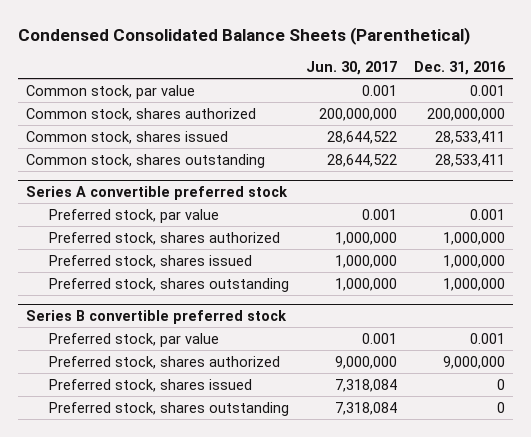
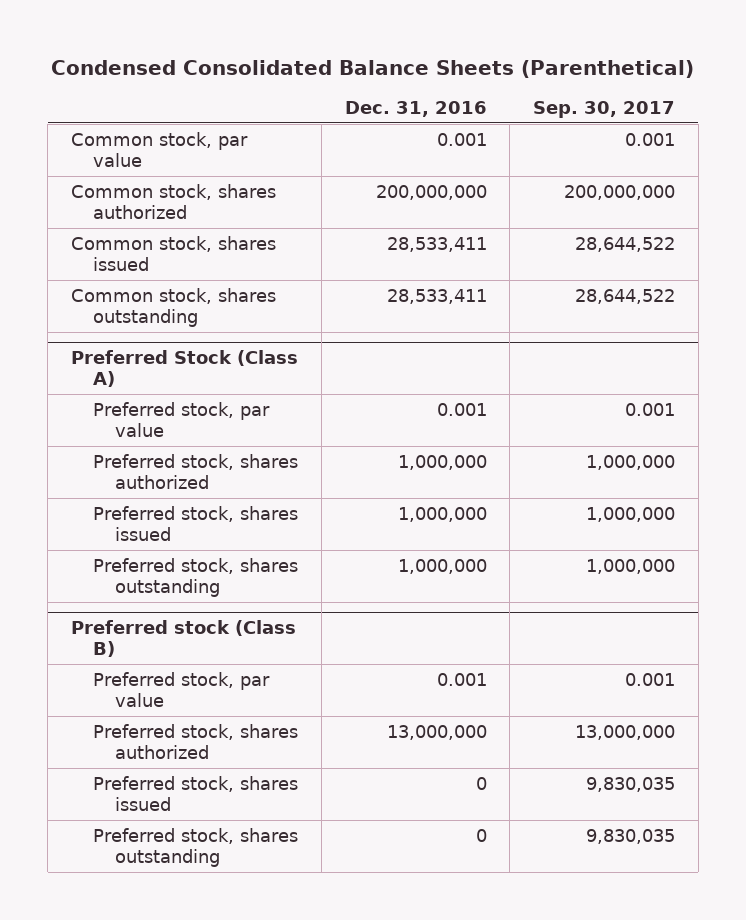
[306,60,398,75] Jun. 30, 2017 -> none
none -> [533,100,676,118] Sep. 30, 2017
[26,185,289,200] Series A convertible preferred stock -> [71,350,299,388] Preferred Stock (Class A)
[26,309,288,324] Series B convertible preferred stock -> [71,620,297,658] Preferred stock (Class B)
[442,355,505,369] 9,000,000 -> [386,724,487,740] 13,000,000

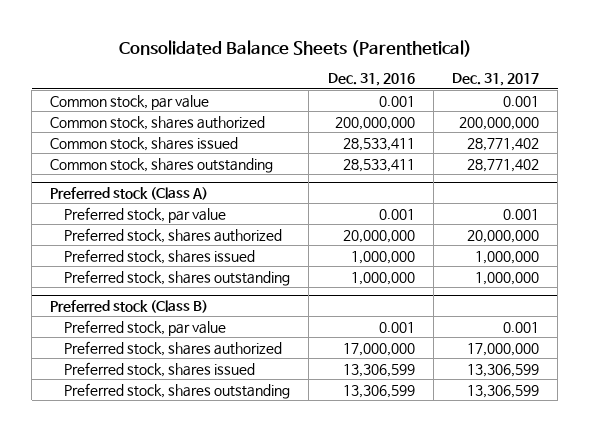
[51,59,695,78] Condensed Consolidated Balance Sheets (Parenthetical) -> [118,39,472,57] Consolidated Balance Sheets (Parenthetical)
[533,100,676,118] Sep. 30, 2017 -> none
none -> [452,73,540,87] Dec. 31, 2017
[71,350,299,388] Preferred Stock (Class A) -> [50,186,209,200] Preferred stock (Class A)
[397,454,487,470] 1,000,000 -> [342,229,415,243] 20,000,000
[386,724,487,740] 13,000,000 -> [342,342,415,356] 17,000,000
[475,776,487,790] 0 -> [342,363,415,377] 13,306,599
[475,828,487,842] 0 -> [342,384,415,398] 13,306,599

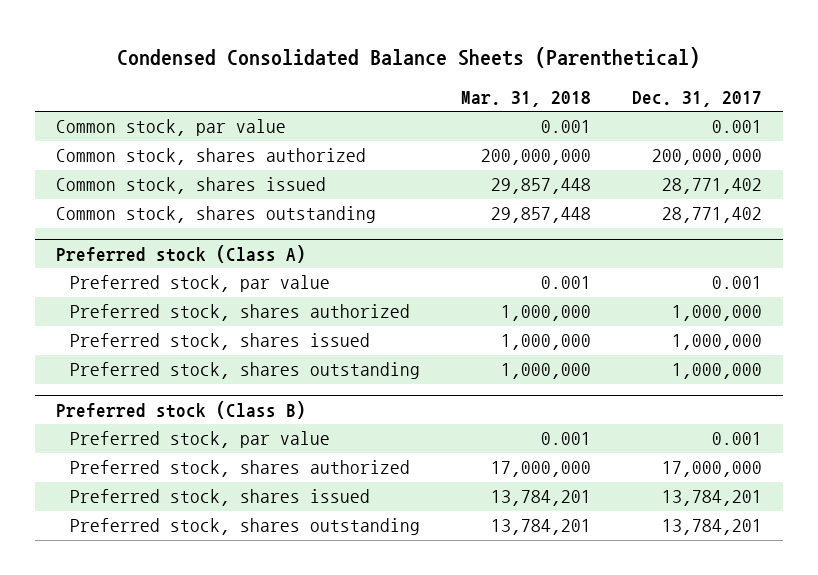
[118,39,472,57] Consolidated Balance Sheets (Parenthetical) -> [116,46,700,68] Condensed Consolidated Balance Sheets (Parenthetical)
[327,73,415,87] Dec. 31, 2016 -> none
none -> [460,90,591,107] Mar. 31, 2018
[467,229,540,243] 20,000,000 -> [672,305,763,322] 1,000,000
[467,363,540,377] 13,306,599 -> [662,490,763,507] 13,784,201
[467,384,540,398] 13,306,599 -> [662,519,763,536] 13,784,201

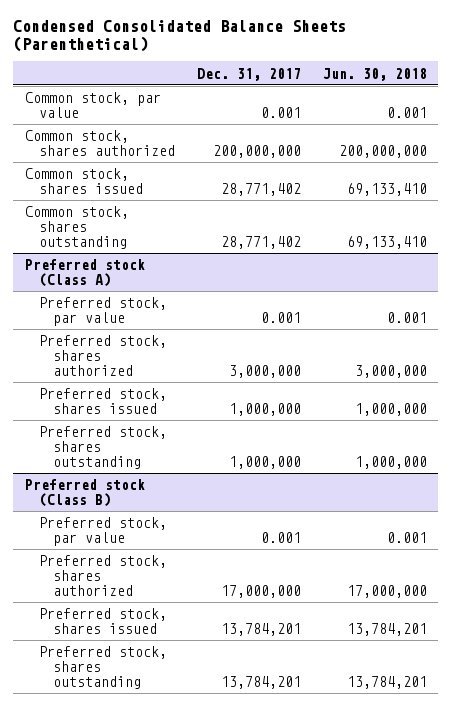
[460,90,591,107] Mar. 31, 2018 -> none
none -> [323,67,428,81] Jun. 30, 2018
[672,305,763,322] 1,000,000 -> [229,365,302,379] 3,000,000

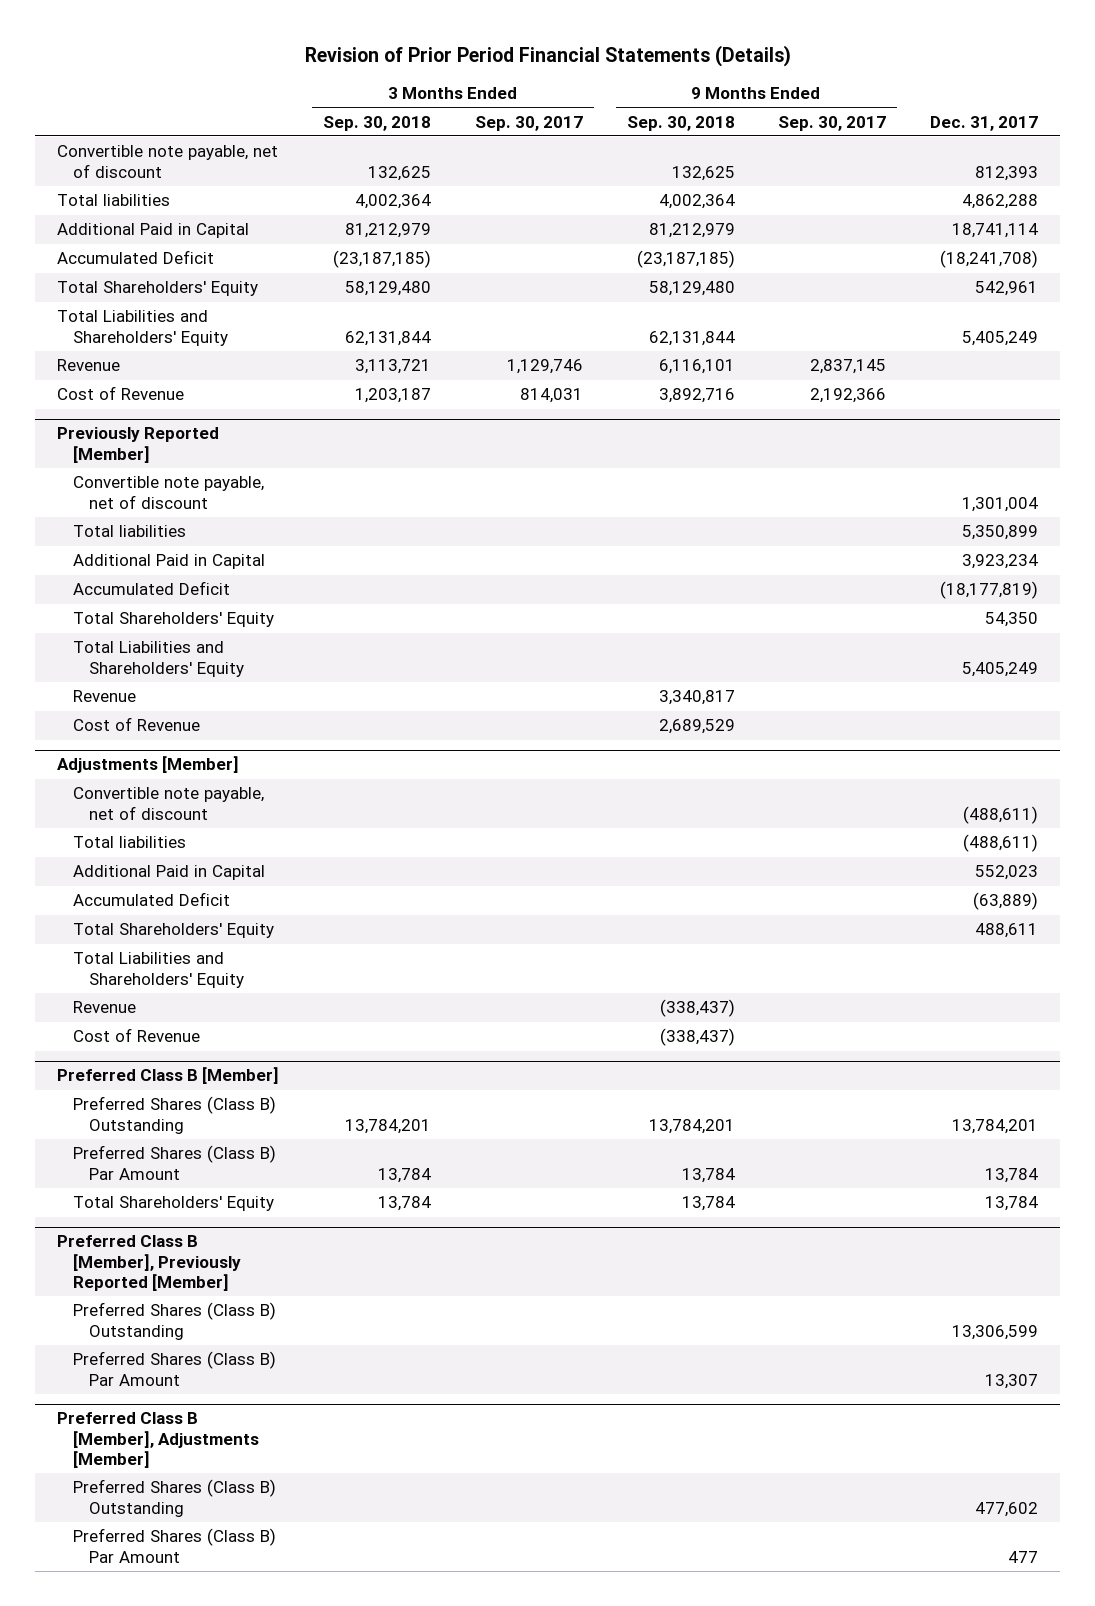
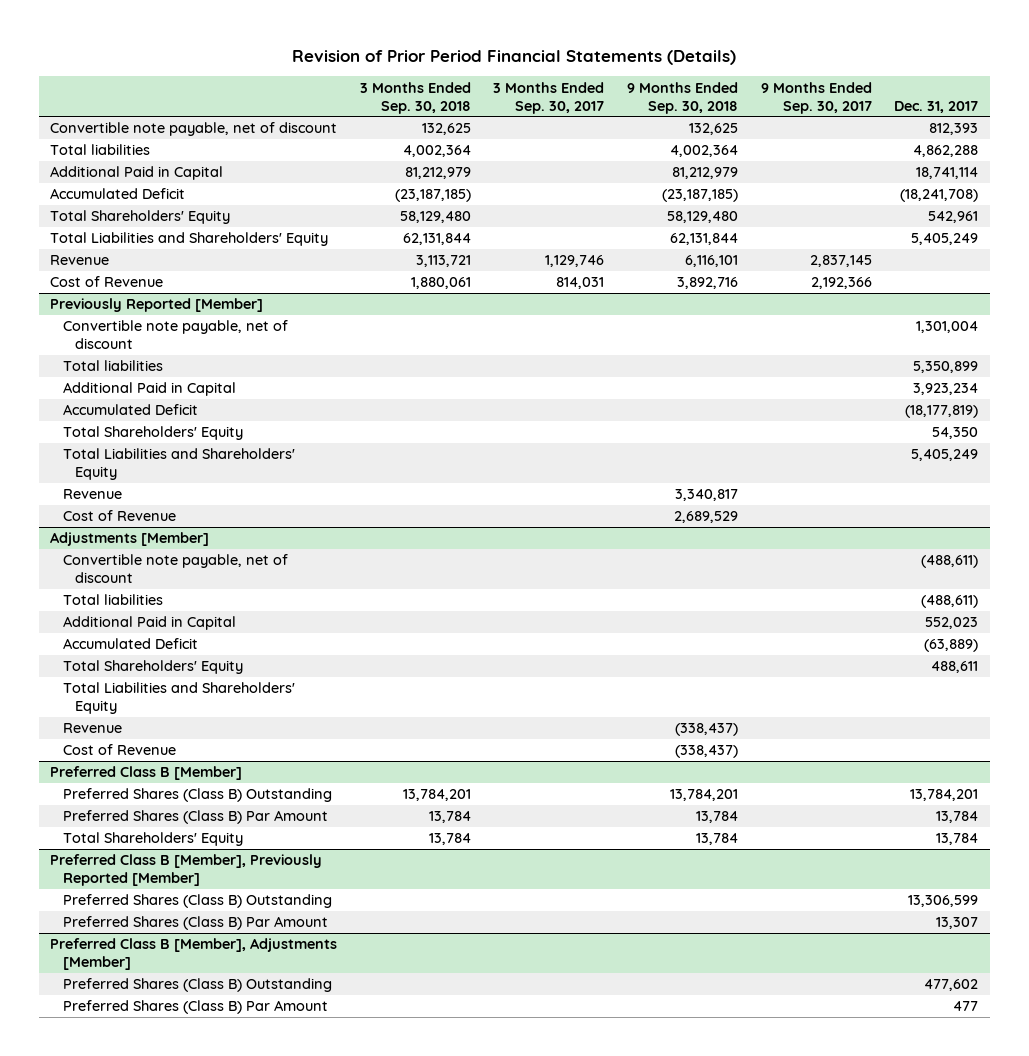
[355,388,432,404] 1,203,187 -> [410,277,471,290] 1,880,061

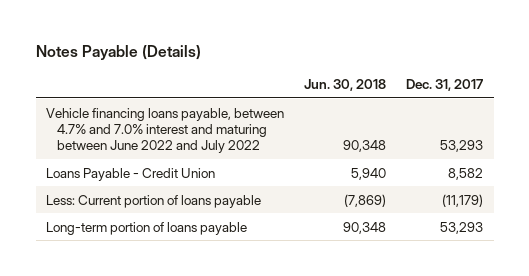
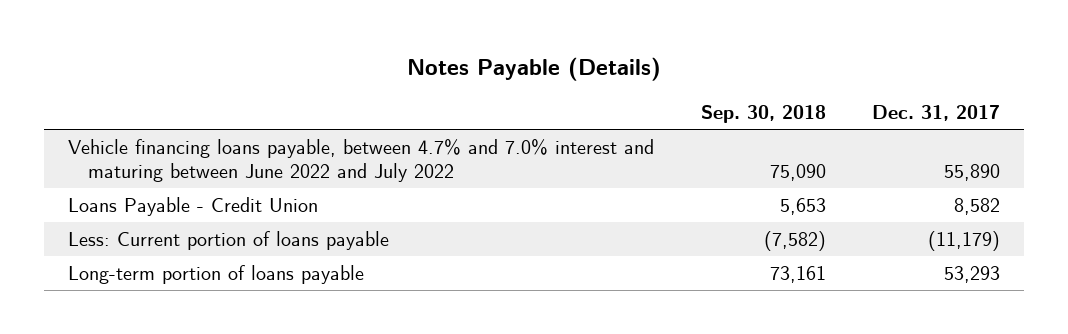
[304,79,387,92] Jun. 30, 2018 -> none
none -> [700,105,826,124] Sep. 30, 2018
[440,140,484,153] 53,293 -> [944,164,1001,182] 55,890

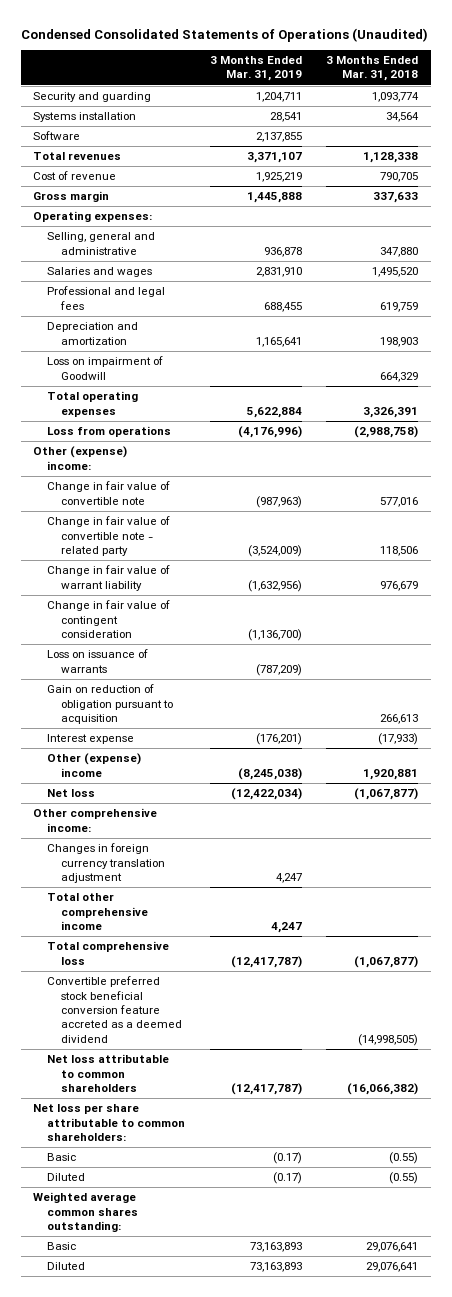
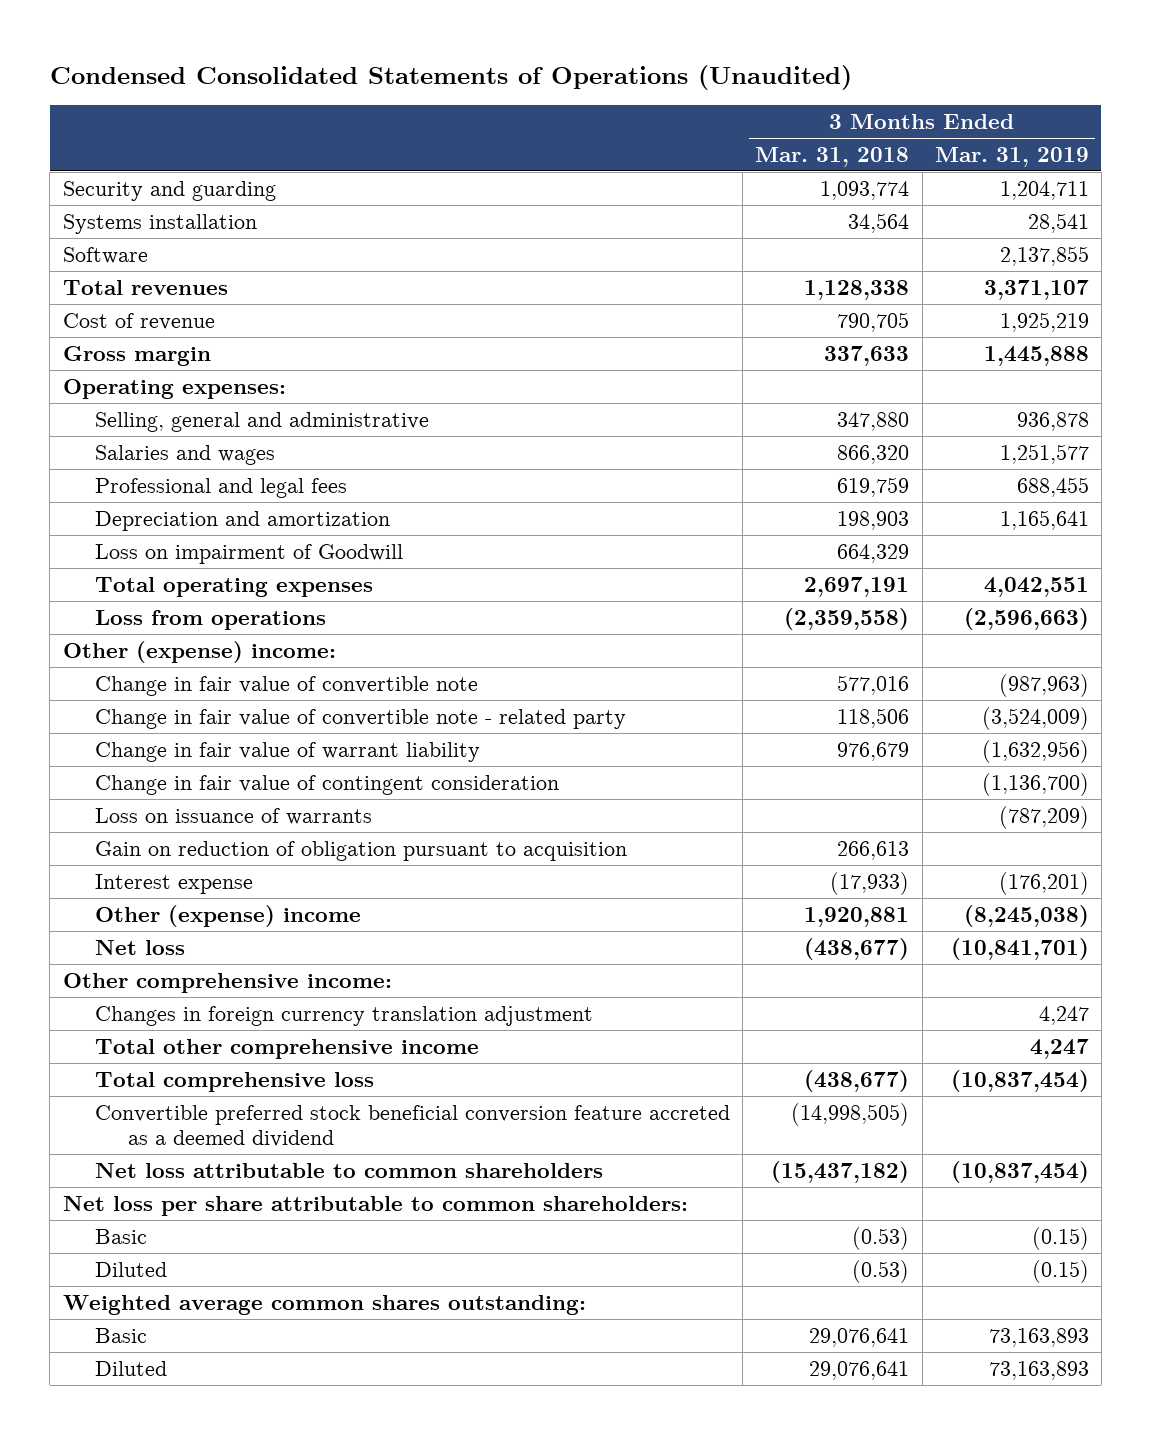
[255,267,302,278] 2,831,910 -> [999,443,1089,464] 1,251,577
[372,267,419,278] 1,495,520 -> [837,444,910,464] 866,320
[246,406,302,418] 5,622,884 -> [983,576,1089,597] 4,042,551
[363,406,419,418] 3,326,391 -> [804,576,910,597] 2,697,191
[237,426,302,439] (4,176,996) -> [963,607,1089,630] (2,596,663)
[354,426,419,439] (2,988,758) -> [784,607,910,630] (2,359,558)
[230,788,302,801] (12,422,034) -> [950,937,1089,960] (10,841,701)
[354,788,419,801] (1,067,877) -> [804,937,910,960] (438,677)
[230,955,302,968] (12,417,787) -> [950,1069,1089,1092] (10,837,454)
[354,955,419,968] (1,067,877) -> [804,1069,910,1092] (438,677)
[230,1082,302,1095] (12,417,787) -> [950,1160,1089,1183] (10,837,454)
[347,1082,419,1095] (16,066,382) -> [771,1160,910,1183] (15,437,182)
[272,1152,302,1165] (0.17) -> [1031,1226,1089,1250] (0.15)
[389,1152,419,1165] (0.55) -> [852,1226,910,1250] (0.53)
[272,1172,302,1185] (0.17) -> [1031,1259,1089,1283] (0.15)
[389,1172,419,1185] (0.55) -> [852,1259,910,1283] (0.53)

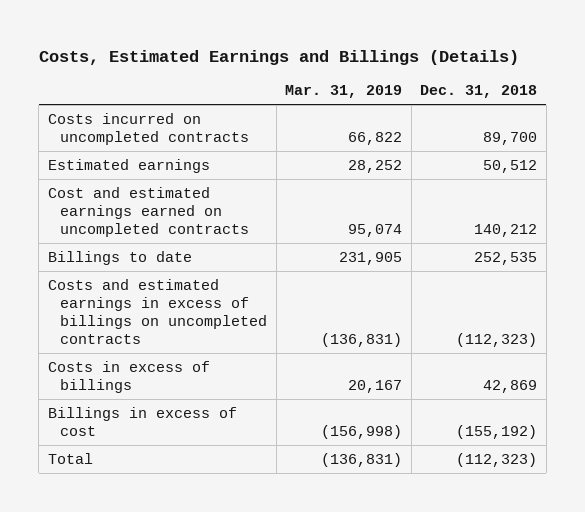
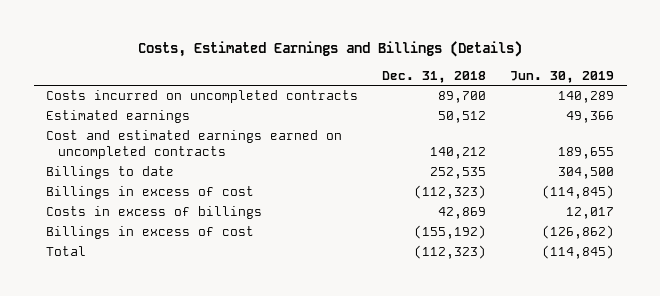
[285,85,403,99] Mar. 31, 2019 -> none
none -> [510,70,615,83] Jun. 30, 2019
[47,278,267,345] Costs and estimated earnings in excess of billings on uncompleted contracts -> [45,186,254,200] Billings in excess of cost

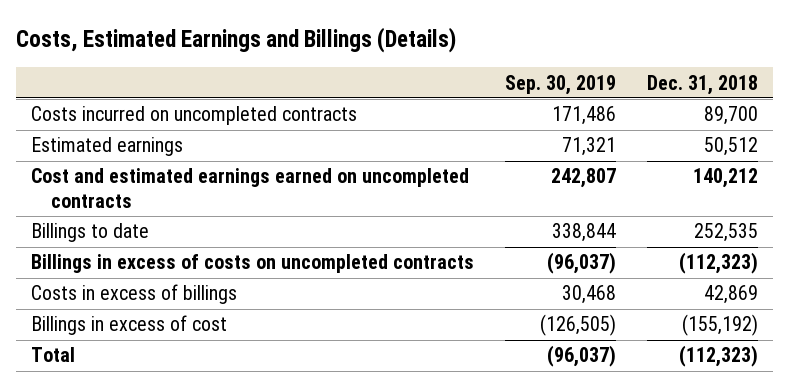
[510,70,615,83] Jun. 30, 2019 -> none
none -> [504,74,616,95] Sep. 30, 2019
[45,186,254,200] Billings in excess of cost -> [31,254,475,274] Billings in excess of costs on uncompleted contracts

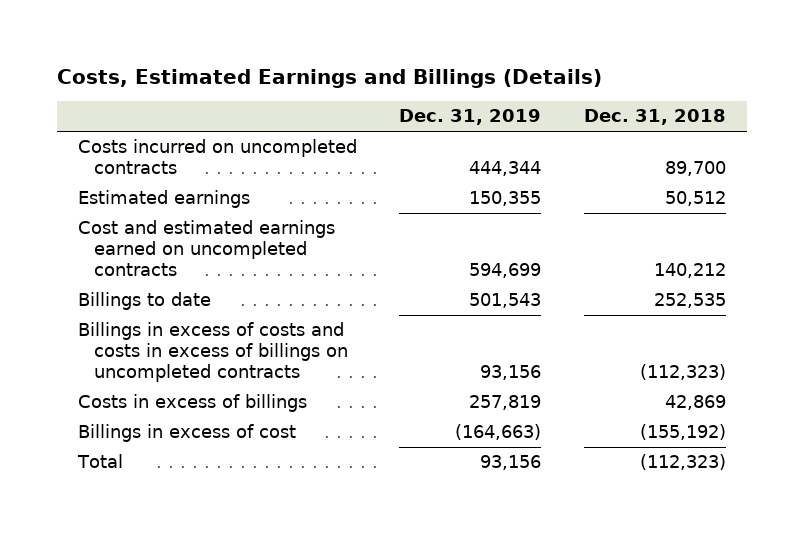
[504,74,616,95] Sep. 30, 2019 -> none
none -> [399,109,542,126] Dec. 31, 2019
[31,254,475,274] Billings in excess of costs on uncompleted contracts -> [77,322,348,383] Billings in excess of costs and costs in excess of billings on uncompleted contracts

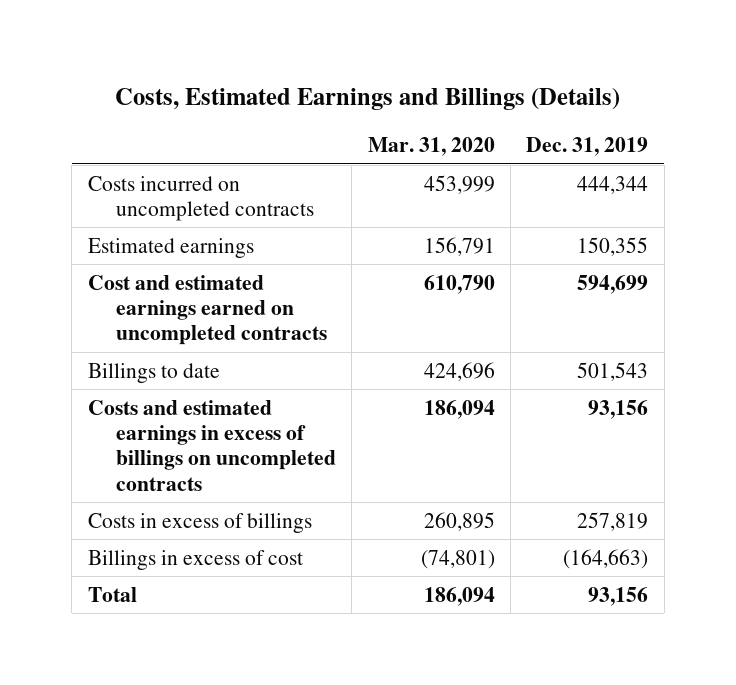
[583,109,726,126] Dec. 31, 2018 -> none
none -> [367,137,495,157] Mar. 31, 2020
[77,322,348,383] Billings in excess of costs and costs in excess of billings on uncompleted contracts -> [87,399,337,491] Costs and estimated earnings in excess of billings on uncompleted contracts

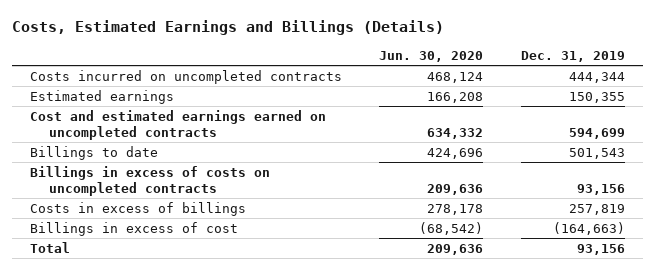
[367,137,495,157] Mar. 31, 2020 -> none
none -> [379,50,484,62] Jun. 30, 2020
[87,399,337,491] Costs and estimated earnings in excess of billings on uncompleted contracts -> [30,165,271,196] Billings in excess of costs on uncompleted contracts

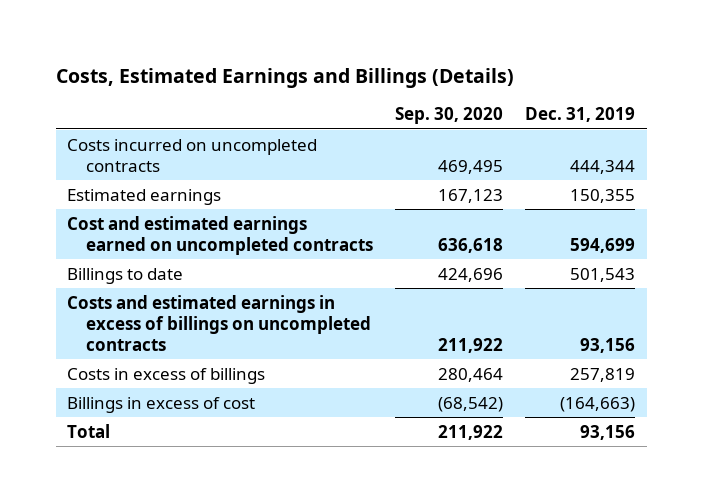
[379,50,484,62] Jun. 30, 2020 -> none
none -> [395,107,504,125] Sep. 30, 2020
[30,165,271,196] Billings in excess of costs on uncompleted contracts -> [67,294,371,351] Costs and estimated earnings in excess of billings on uncompleted contracts

